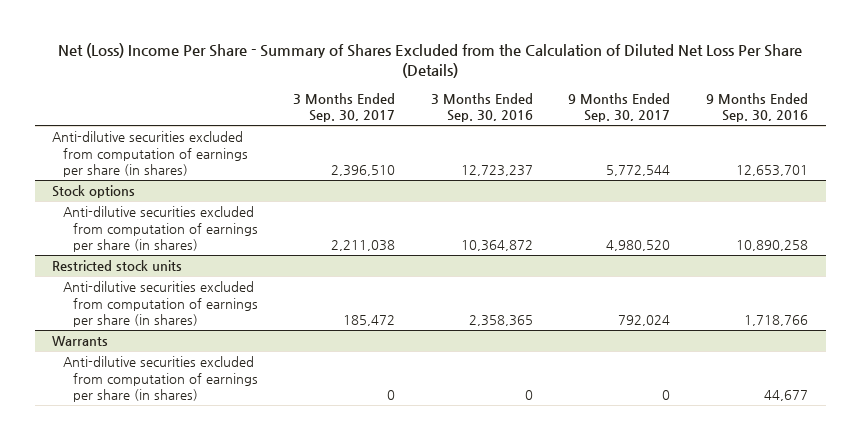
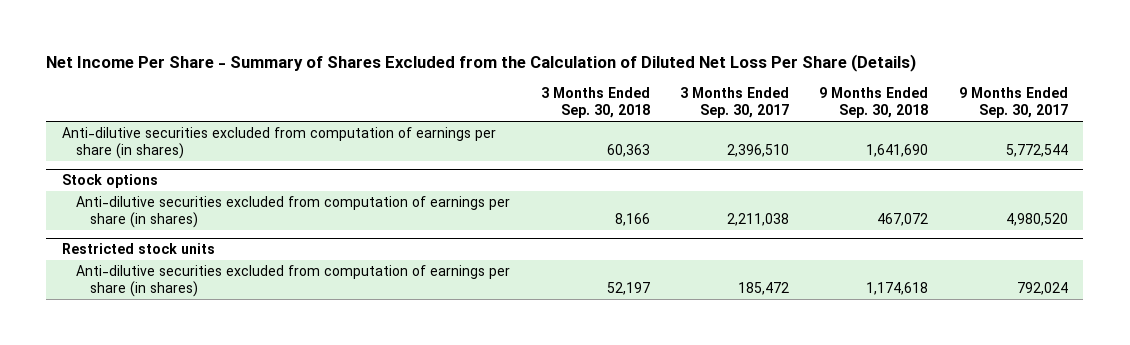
[58,42,803,78] Net (Loss) Income Per Share - Summary of Shares Excluded from the Calculation of Diluted Net Loss Per Share (Details) -> [46,54,917,73] Net Income Per Share - Summary of Shares Excluded from the Calculation of Diluted Net Loss Per Share (Details)
[430,92,533,123] 3 Months Ended Sep. 30, 2016 -> none
[706,92,809,123] 9 Months Ended Sep. 30, 2016 -> none
none -> [540,87,650,119] 3 Months Ended Sep. 30, 2018
none -> [819,87,929,119] 9 Months Ended Sep. 30, 2018
[52,336,109,347] Warrants -> none
[62,356,258,402] Anti-dilutive securities excluded from computation of earnings per share (in shares) -> none

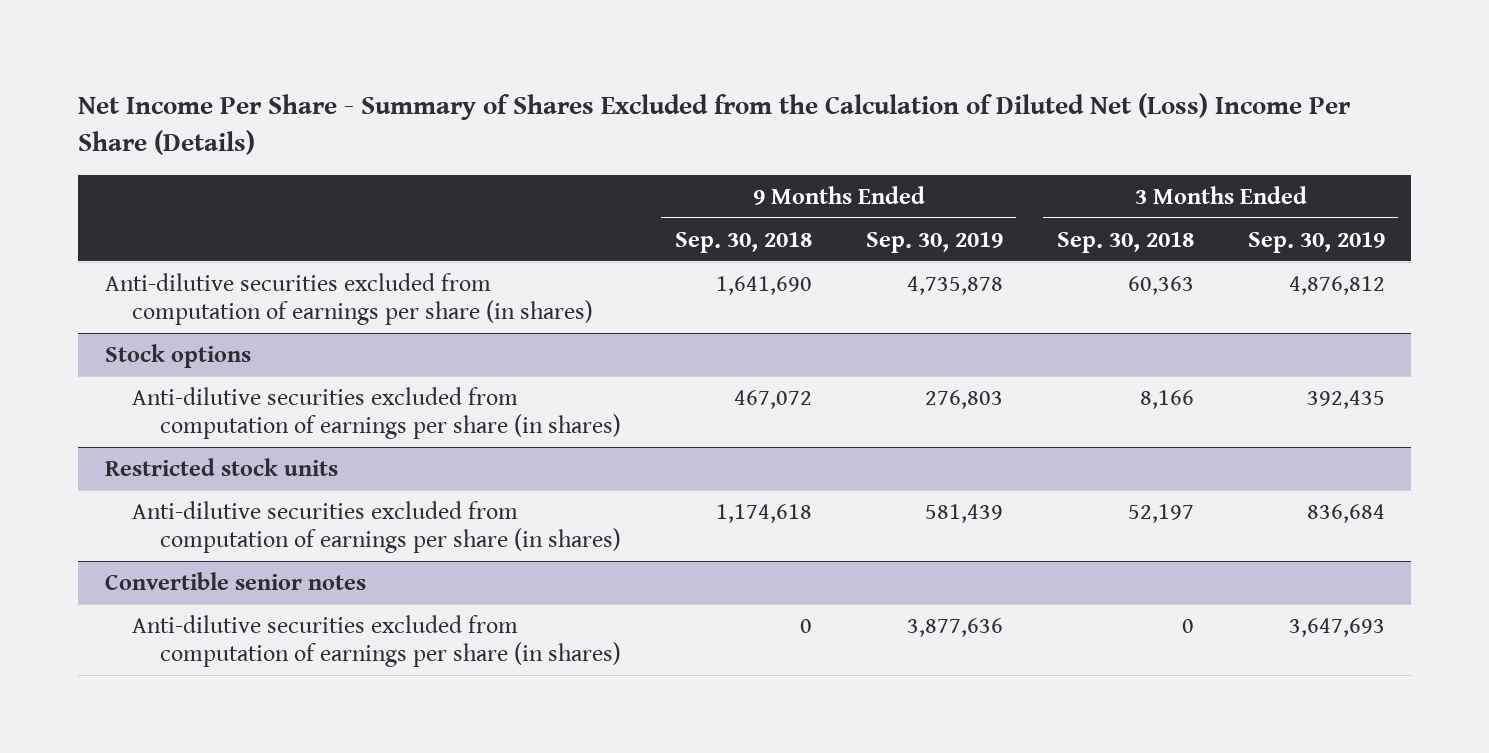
[46,54,917,73] Net Income Per Share - Summary of Shares Excluded from the Calculation of Diluted Net Loss Per Share (Details) -> [77,93,1351,156] Net Income Per Share - Summary of Shares Excluded from the Calculation of Diluted Net (Loss) Income Per Share (Details)
[679,87,789,119] 3 Months Ended Sep. 30, 2017 -> none
[958,87,1068,119] 9 Months Ended Sep. 30, 2017 -> none
none -> [865,231,1003,253] Sep. 30, 2019
none -> [1247,231,1385,253] Sep. 30, 2019
none -> [104,571,366,590] Convertible senior notes
none -> [132,614,622,668] Anti-dilutive securities excluded from computation of earnings per share (in shares)

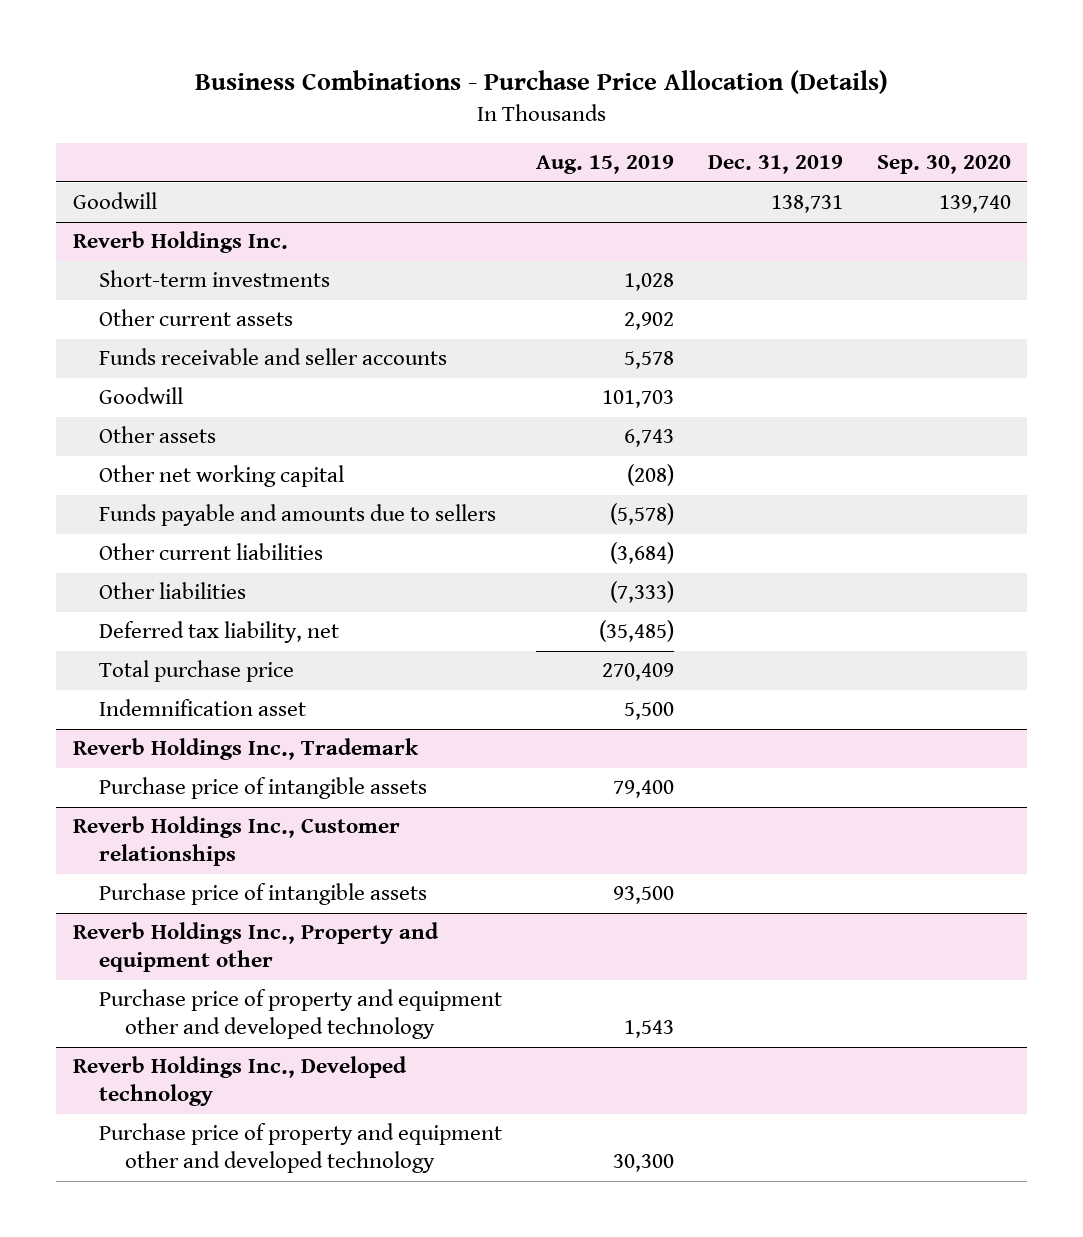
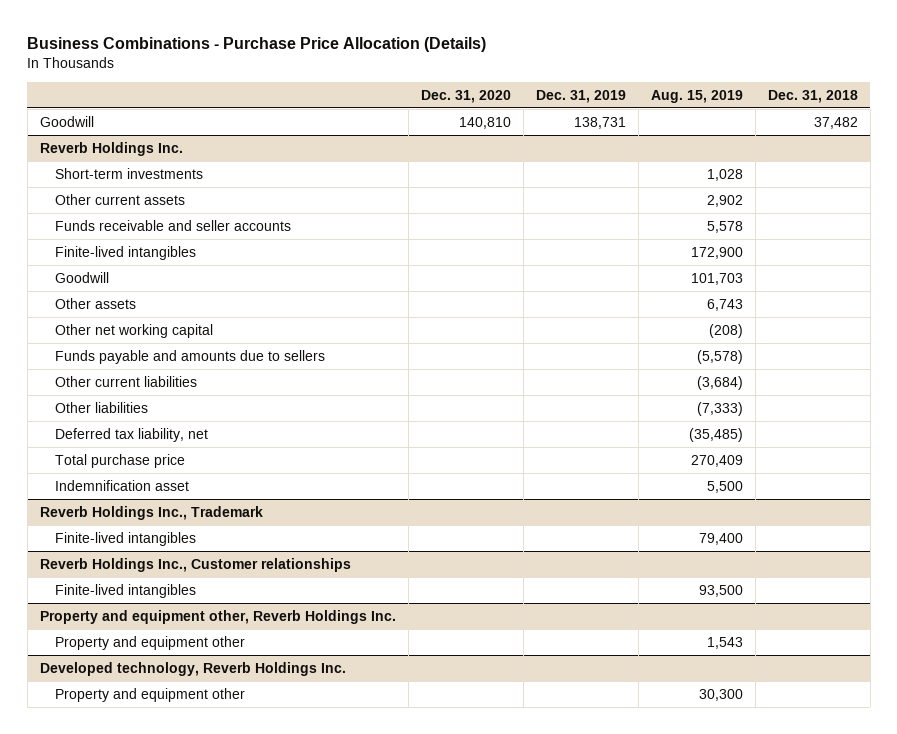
[876,155,1011,175] Sep. 30, 2020 -> none
none -> [420,89,511,103] Dec. 31, 2020
none -> [767,89,858,103] Dec. 31, 2018
none -> [54,245,196,260] Finite-lived intangibles
[98,777,427,800] Purchase price of intangible assets -> [54,531,196,546] Finite-lived intangibles
[98,883,427,906] Purchase price of intangible assets -> [54,583,196,598] Finite-lived intangibles
[72,922,439,973] Reverb Holdings Inc., Property and equipment other -> [39,609,396,624] Property and equipment other, Reverb Holdings Inc.
[98,989,502,1040] Purchase price of property and equipment other and developed technology -> [54,635,245,650] Property and equipment other
[72,1056,407,1107] Reverb Holdings Inc., Developed technology -> [39,661,346,676] Developed technology, Reverb Holdings Inc.
[98,1123,502,1174] Purchase price of property and equipment other and developed technology -> [54,687,245,702] Property and equipment other

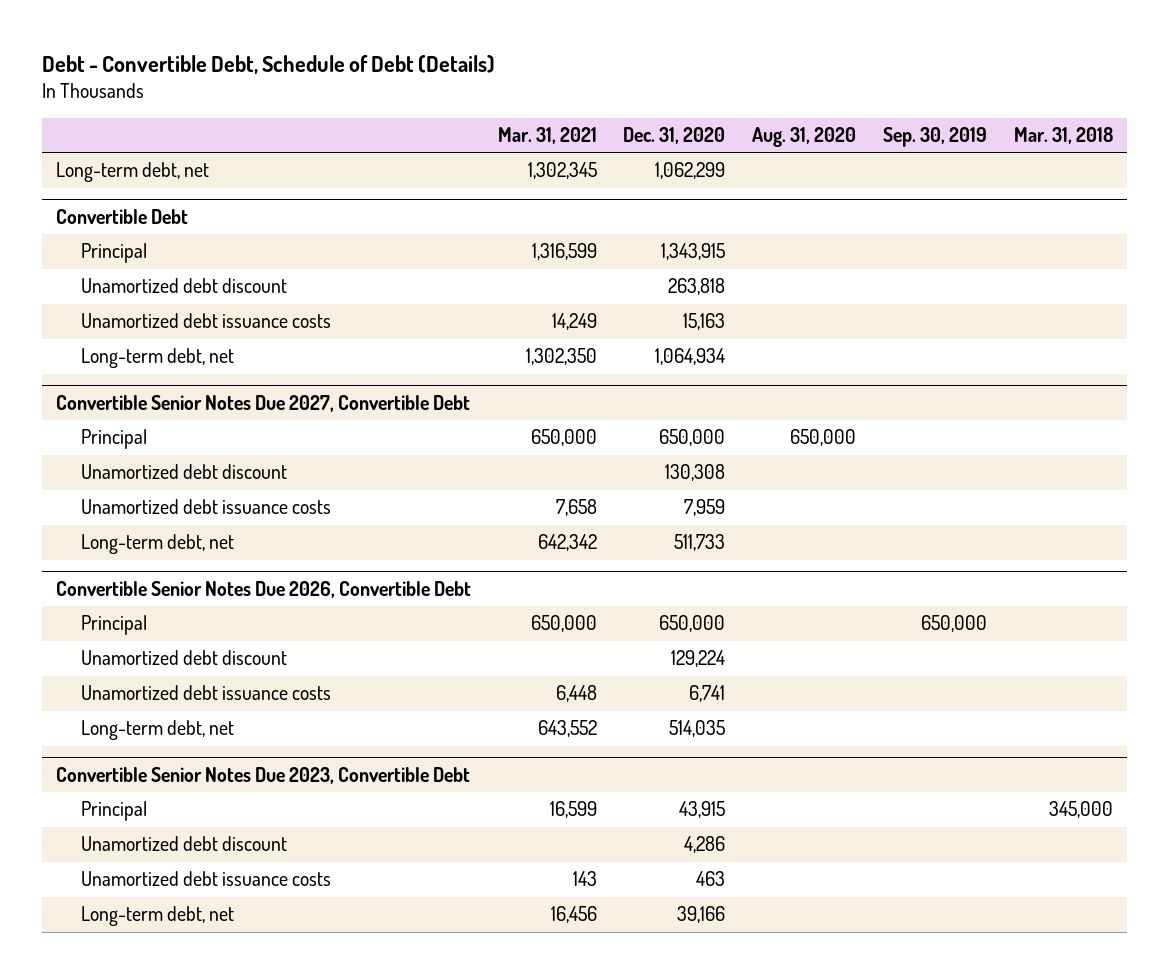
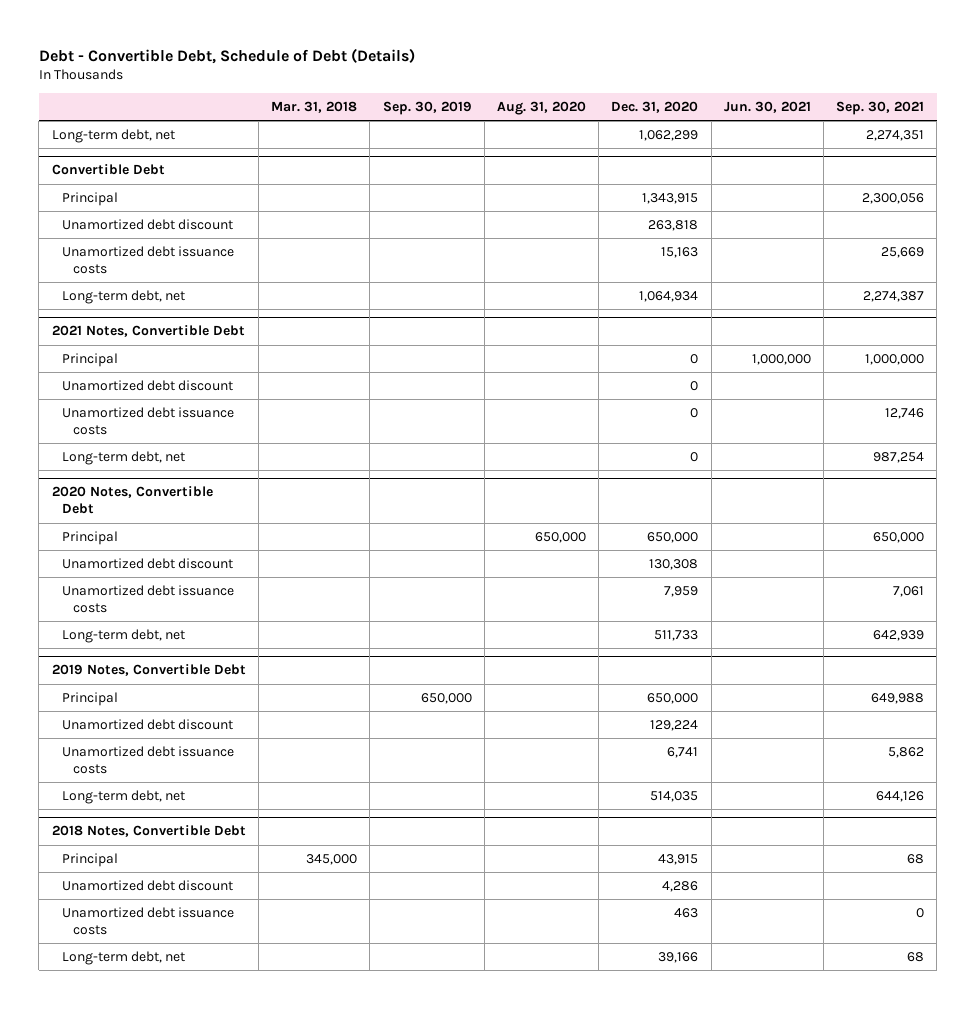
[497,127,597,145] Mar. 31, 2021 -> none
none -> [723,101,811,114] Jun. 30, 2021
none -> [836,101,925,116] Sep. 30, 2021
[55,394,470,412] Convertible Senior Notes Due 2027, Convertible Debt -> none
none -> [51,325,245,338] 2021 Notes, Convertible Debt
none -> [62,352,119,367] Principal
none -> [62,379,234,391] Unamortized debt discount
none -> [62,406,235,435] Unamortized debt issuance costs
none -> [62,450,186,465] Long-term debt, net
none -> [51,486,213,515] 2020 Notes, Convertible Debt
[55,580,471,598] Convertible Senior Notes Due 2026, Convertible Debt -> none
none -> [51,664,246,677] 2019 Notes, Convertible Debt
[55,766,470,784] Convertible Senior Notes Due 2023, Convertible Debt -> none
none -> [51,825,246,838] 2018 Notes, Convertible Debt

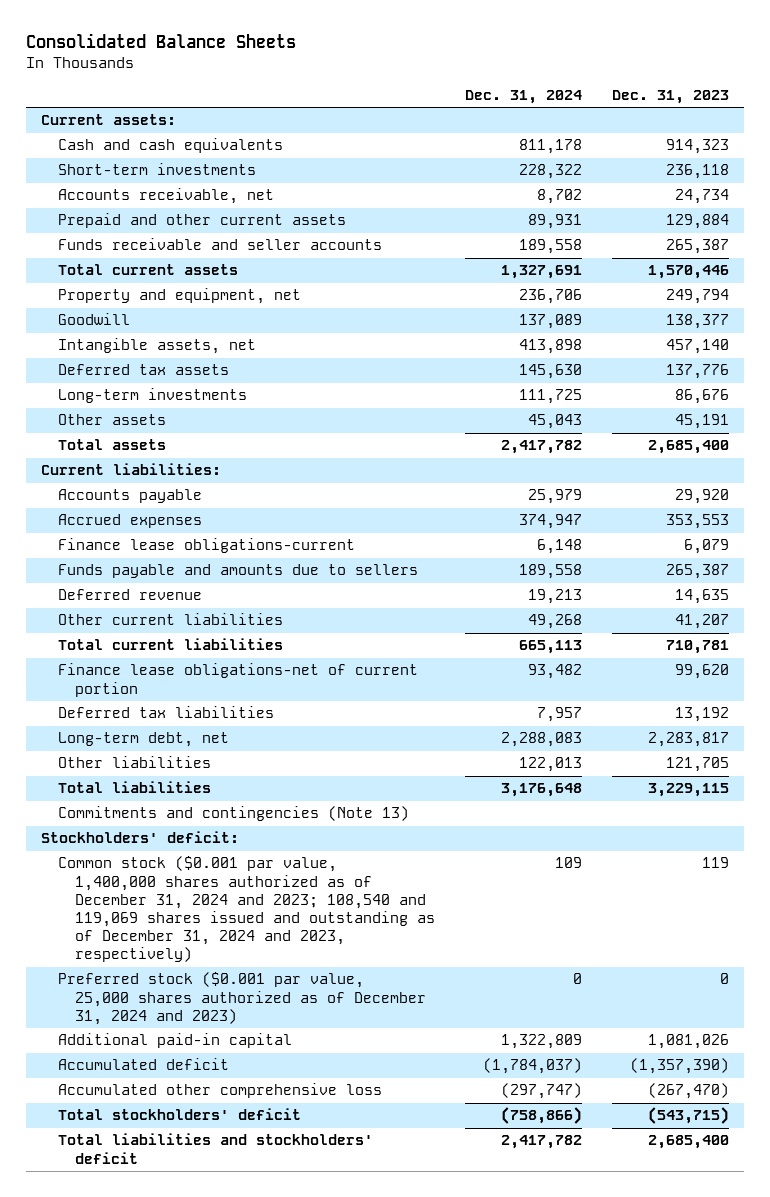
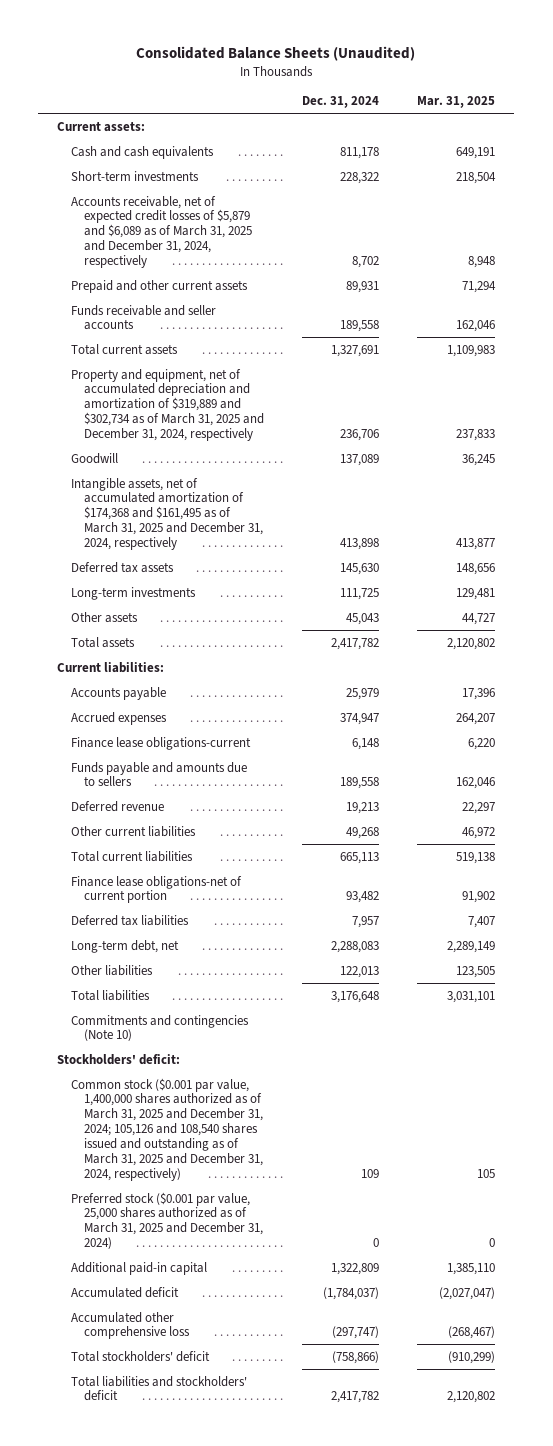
[25,33,296,49] Consolidated Balance Sheets -> [136,46,416,62] Consolidated Balance Sheets (Unaudited)
[611,89,729,104] Dec. 31, 2023 -> none
none -> [417,96,496,109] Mar. 31, 2025
[57,188,274,205] Accounts receivable, net -> [70,195,253,269] Accounts receivable, net of expected credit losses of $5,879 and $6,089 as of March 31, 2025 and December 31, 2024, respectively
[57,288,301,305] Property and equipment, net -> [70,368,265,442] Property and equipment, net of accumulated depreciation and amortization of $319,889 and $302,734 as of March 31, 2025 and December 31, 2024, respectively
[57,338,256,355] Intangible assets, net -> [70,477,264,551] Intangible assets, net of accumulated amortization of $174,368 and $161,495 as of March 31, 2025 and December 31, 2024, respectively
[57,806,409,822] Commitments and contingencies (Note 13) -> [70,1014,249,1042] Commitments and contingencies (Note 10)
[57,856,435,963] Common stock ($0.001 par value, 1,400,000 shares authorized as of December 31, 2024 and 2023; 108,540 and 119,069 shares issued and outstanding as of December 31, 2024 and 2023, respectively) -> [70,1077,264,1181] Common stock ($0.001 par value, 1,400,000 shares authorized as of March 31, 2025 and December 31, 2024; 105,126 and 108,540 shares issued and outstanding as of March 31, 2025 and December 31, 2024, respectively)
[57,972,426,1025] Preferred stock ($0.001 par value, 25,000 shares authorized as of December 31, 2024 and 2023) -> [70,1191,264,1250] Preferred stock ($0.001 par value, 25,000 shares authorized as of March 31, 2025 and December 31, 2024)

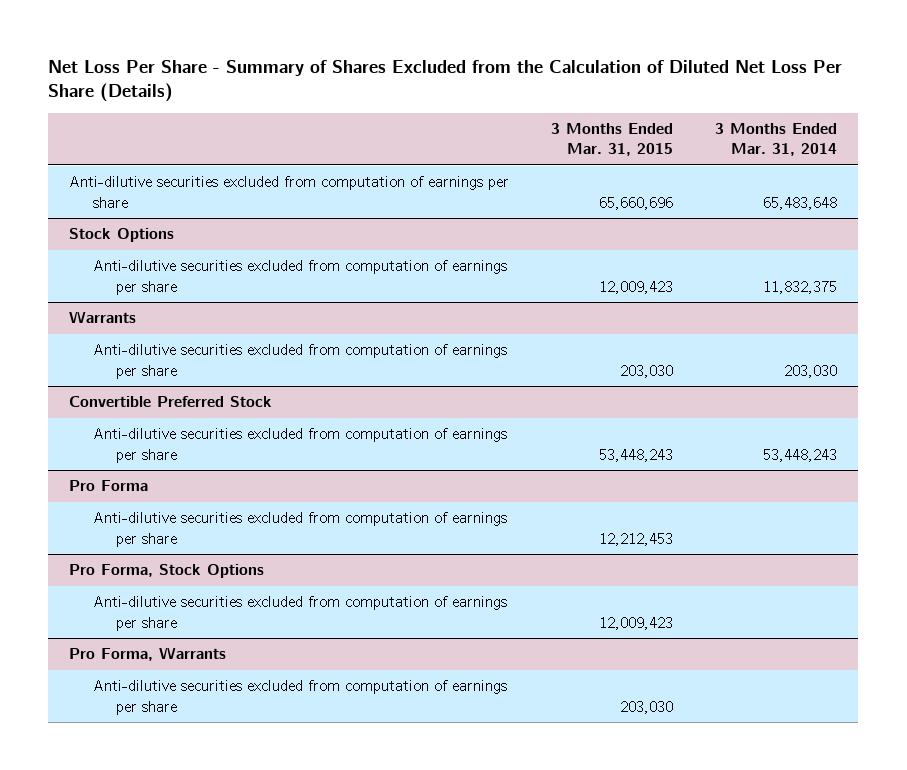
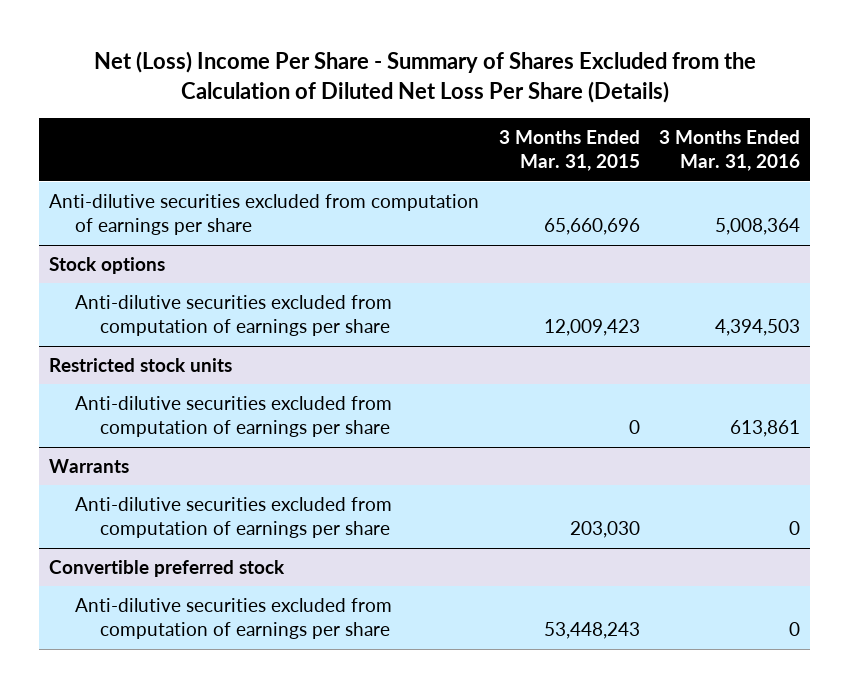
[48,59,843,103] Net Loss Per Share - Summary of Shares Excluded from the Calculation of Diluted Net Loss Per Share (Details) -> [93,51,756,103] Net (Loss) Income Per Share - Summary of Shares Excluded from the Calculation of Diluted Net Loss Per Share (Details)
[715,123,838,157] 3 Months Ended Mar. 31, 2014 -> none
none -> [659,129,801,172] 3 Months Ended Mar. 31, 2016
[69,228,175,243] Stock Options -> [49,257,166,275] Stock options
none -> [49,358,233,373] Restricted stock units
none -> [74,396,392,438] Anti-dilutive securities excluded from computation of earnings per share
[69,396,273,408] Convertible Preferred Stock -> [49,560,286,578] Convertible preferred stock
[69,480,149,492] Pro Forma -> none
[92,512,507,547] Anti-dilutive securities excluded from computation of earnings per share -> none
[69,564,265,579] Pro Forma, Stock Options -> none
[92,596,507,631] Anti-dilutive securities excluded from computation of earnings per share -> none
[69,647,227,662] Pro Forma, Warrants -> none
[92,680,507,715] Anti-dilutive securities excluded from computation of earnings per share -> none

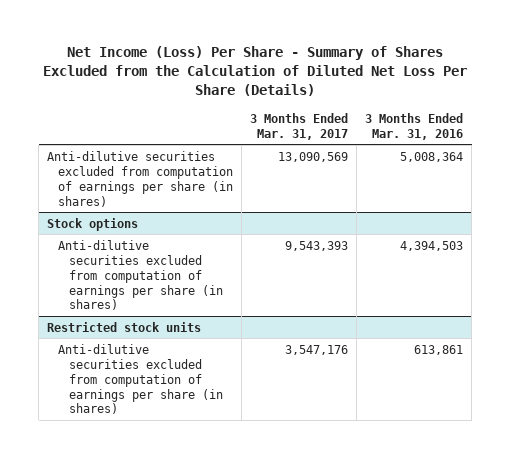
[93,51,756,103] Net (Loss) Income Per Share - Summary of Shares Excluded from the Calculation of Diluted Net Loss Per Share (Details) -> [43,46,468,96] Net Income (Loss) Per Share - Summary of Shares Excluded from the Calculation of Diluted Net Loss Per Share (Details)
[498,129,640,172] 3 Months Ended Mar. 31, 2015 -> none
none -> [250,112,349,140] 3 Months Ended Mar. 31, 2017
[49,194,480,236] Anti-dilutive securities excluded from computation of earnings per share -> [47,150,233,207] Anti-dilutive securities excluded from computation of earnings per share (in shares)
[74,295,392,337] Anti-dilutive securities excluded from computation of earnings per share -> [57,239,223,311] Anti-dilutive securities excluded from computation of earnings per share (in shares)
[49,459,130,474] Warrants -> none
[74,497,392,539] Anti-dilutive securities excluded from computation of earnings per share -> none
[49,560,286,578] Convertible preferred stock -> none
[74,598,392,640] Anti-dilutive securities excluded from computation of earnings per share -> none
[74,396,392,438] Anti-dilutive securities excluded from computation of earnings per share -> [57,343,223,415] Anti-dilutive securities excluded from computation of earnings per share (in shares)

